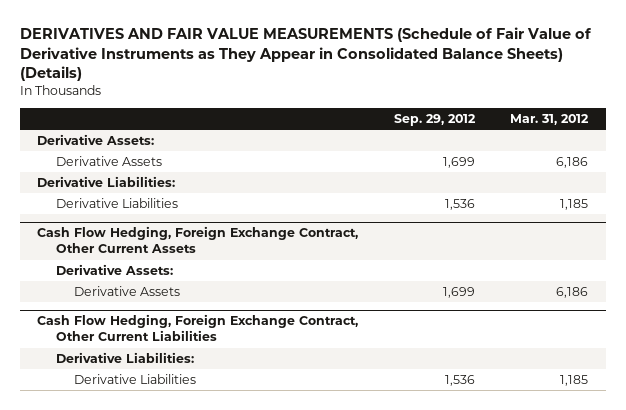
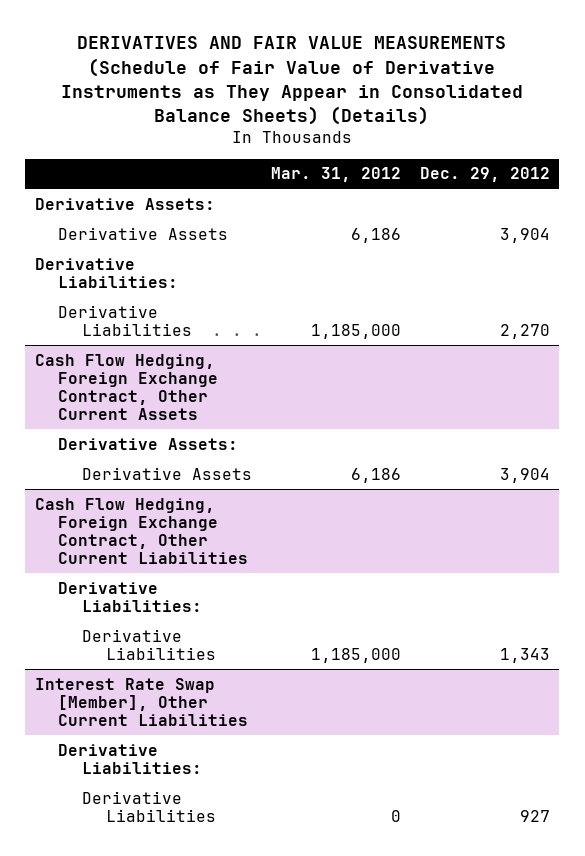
[393,113,476,126] Sep. 29, 2012 -> none
none -> [419,167,550,183] Dec. 29, 2012
[560,198,589,210] 1,185 -> [311,323,402,339] 1,185,000
[560,374,589,386] 1,185 -> [311,647,402,663] 1,185,000
none -> [34,677,249,726] Interest Rate Swap [Member], Other Current Liabilities
none -> [58,743,203,774] Derivative Liabilities:
none -> [82,790,216,822] Derivative Liabilities

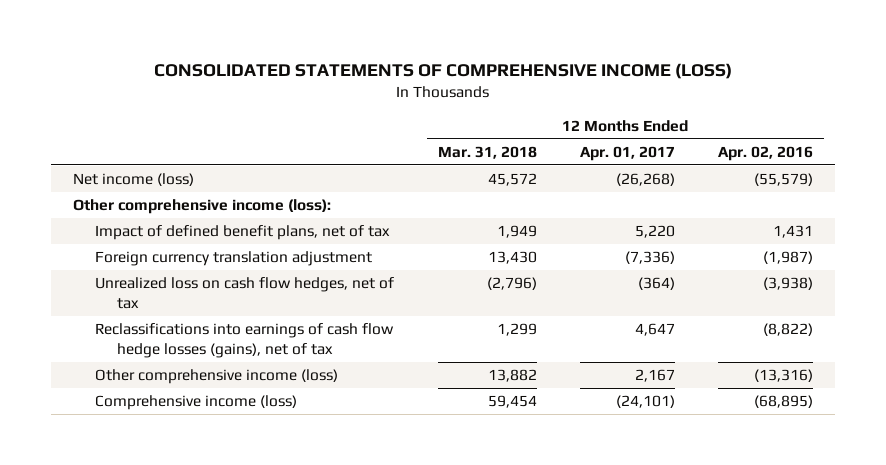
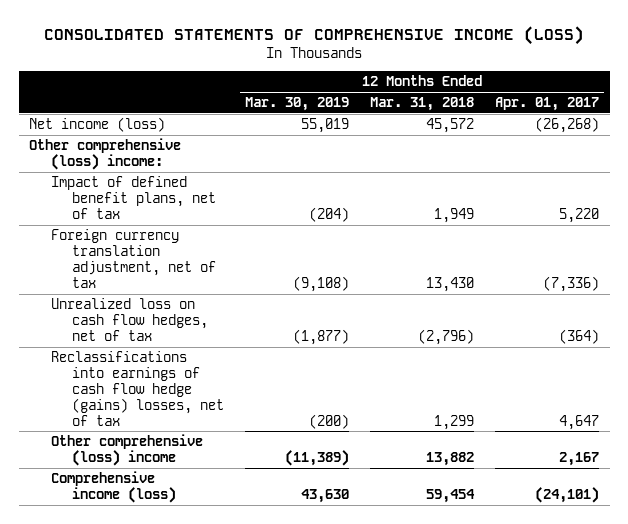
[718,145,814,161] Apr. 02, 2016 -> none
none -> [245,97,350,112] Mar. 30, 2019
[73,199,332,215] Other comprehensive income (loss): -> [29,138,182,171] Other comprehensive (loss) income:
[95,251,373,267] Foreign currency translation adjustment -> [50,229,217,288] Foreign currency translation adjustment, net of tax
[95,323,395,358] Reclassifications into earnings of cash flow hedge losses (gains), net of tax -> [50,351,225,426] Reclassifications into earnings of cash flow hedge (gains) losses, net of tax
[95,369,339,385] Other comprehensive income (loss) -> [50,434,203,467] Other comprehensive (loss) income

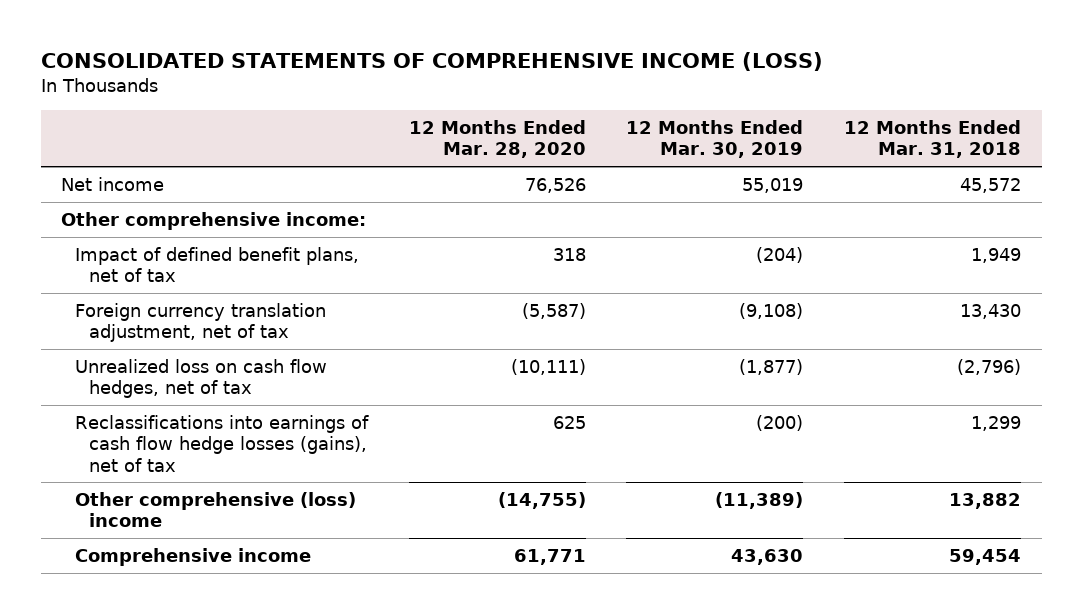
[495,97,600,112] Apr. 01, 2017 -> none
none -> [408,119,586,159] 12 Months Ended Mar. 28, 2020
[29,117,166,133] Net income (loss) -> [60,176,164,191] Net income
[29,138,182,171] Other comprehensive (loss) income: -> [60,211,366,230] Other comprehensive income:
[50,351,225,426] Reclassifications into earnings of cash flow hedge (gains) losses, net of tax -> [74,414,369,472] Reclassifications into earnings of cash flow hedge losses (gains), net of tax
[50,471,177,504] Comprehensive income (loss) -> [74,547,311,566] Comprehensive income

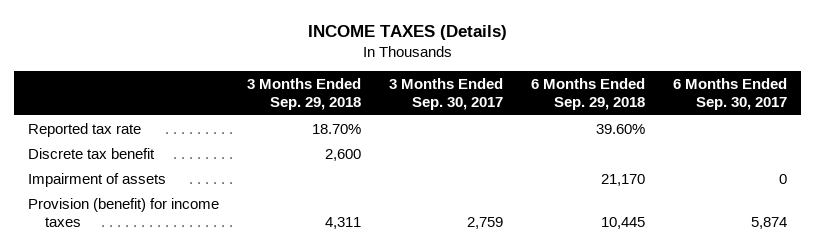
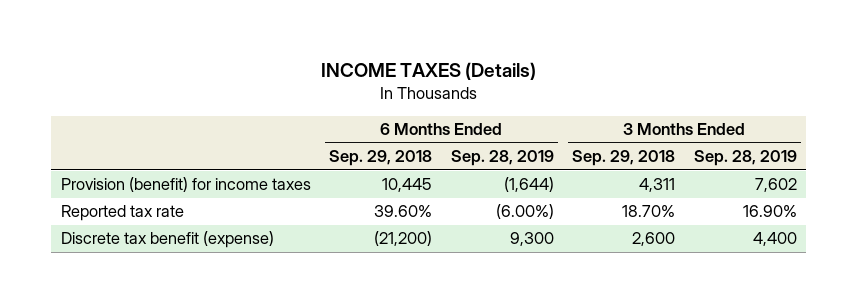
[389,78,504,111] 3 Months Ended Sep. 30, 2017 -> none
[673,78,788,111] 6 Months Ended Sep. 30, 2017 -> none
none -> [450,150,554,167] Sep. 28, 2019
none -> [693,150,797,167] Sep. 28, 2019
[27,147,155,159] Discrete tax benefit -> none
[27,172,166,187] Impairment of assets -> none
[27,122,141,137] Reported tax rate -> [60,205,184,222] Reported tax rate
none -> [60,231,274,249] Discrete tax benefit (expense)

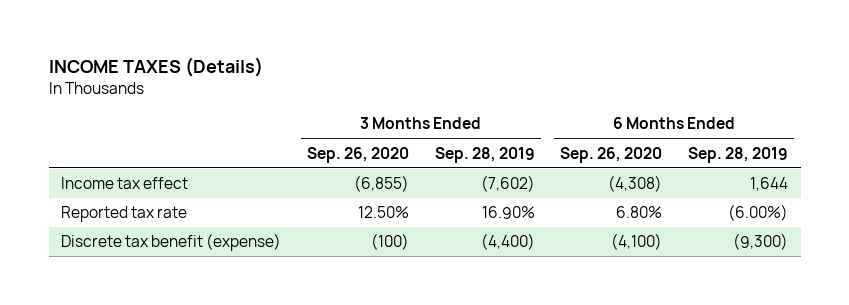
[329,150,433,167] Sep. 29, 2018 -> none
[572,150,676,167] Sep. 29, 2018 -> none
none -> [307,146,410,163] Sep. 26, 2020
none -> [560,146,663,163] Sep. 26, 2020
[60,177,311,193] Provision (benefit) for income taxes -> [61,177,189,190] Income tax effect
[503,177,554,193] (1,644) -> [749,177,788,192] 1,644
[754,178,797,193] 7,602 -> [480,175,535,193] (7,602)
[509,232,554,247] 9,300 -> [732,233,788,251] (9,300)
[752,232,797,247] 4,400 -> [480,233,535,251] (4,400)

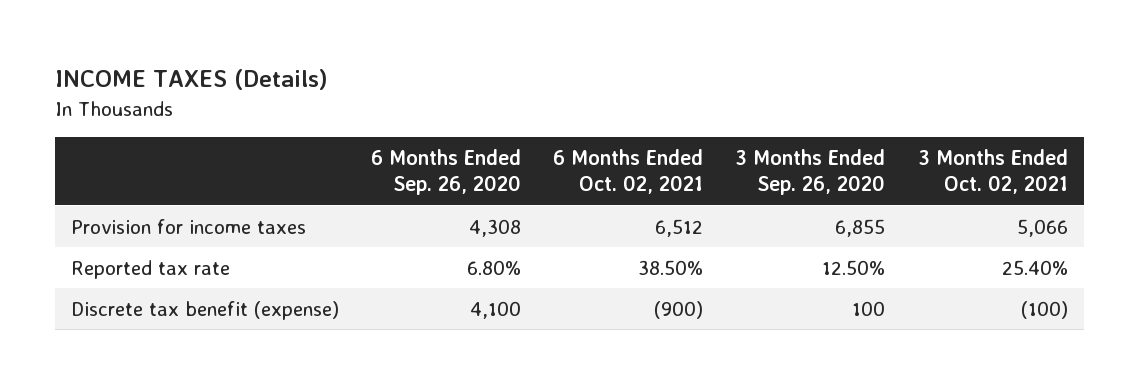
[434,146,535,163] Sep. 28, 2019 -> none
[687,146,788,163] Sep. 28, 2019 -> none
none -> [553,149,704,195] 6 Months Ended Oct. 02, 2021
none -> [917,149,1068,195] 3 Months Ended Oct. 02, 2021
[61,177,189,190] Income tax effect -> [70,218,306,234] Provision for income taxes
[354,175,410,193] (6,855) -> [835,218,886,237] 6,855
[608,175,663,193] (4,308) -> [468,218,521,237] 4,308
[371,233,410,251] (100) -> [852,300,886,316] 100
[611,233,663,251] (4,100) -> [469,300,521,319] 4,100

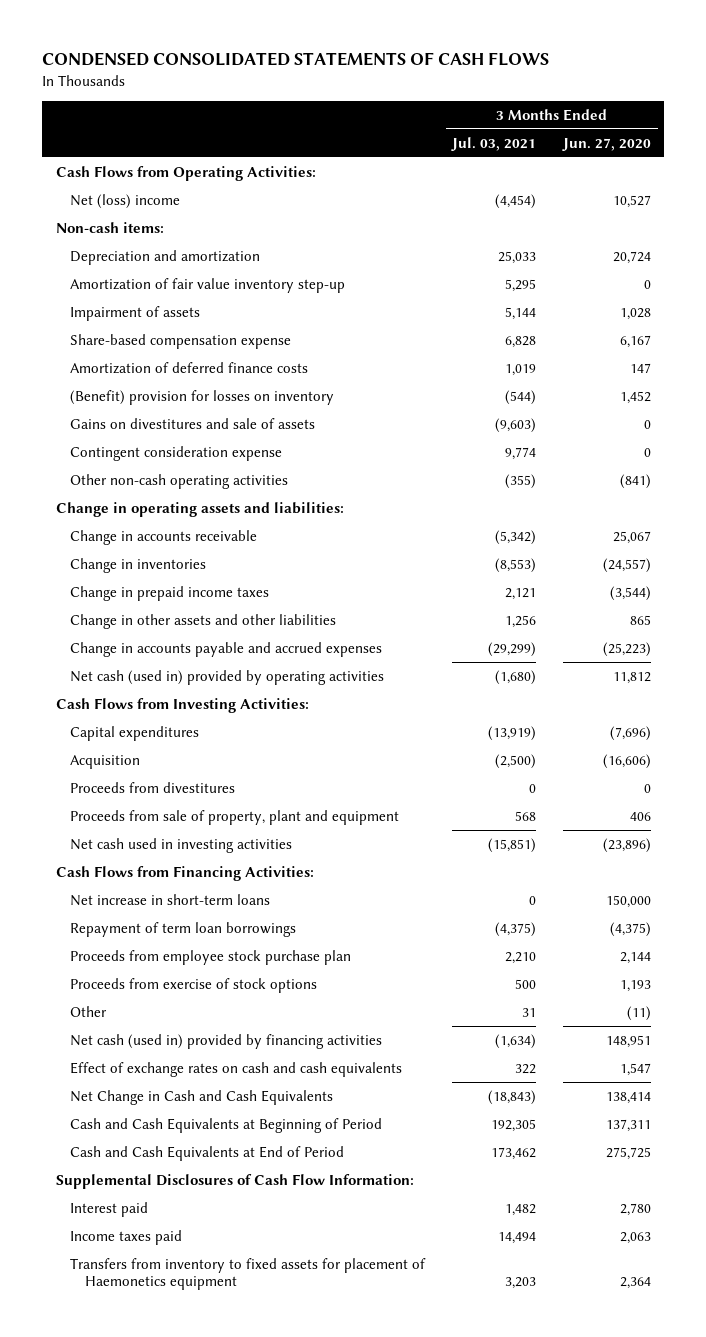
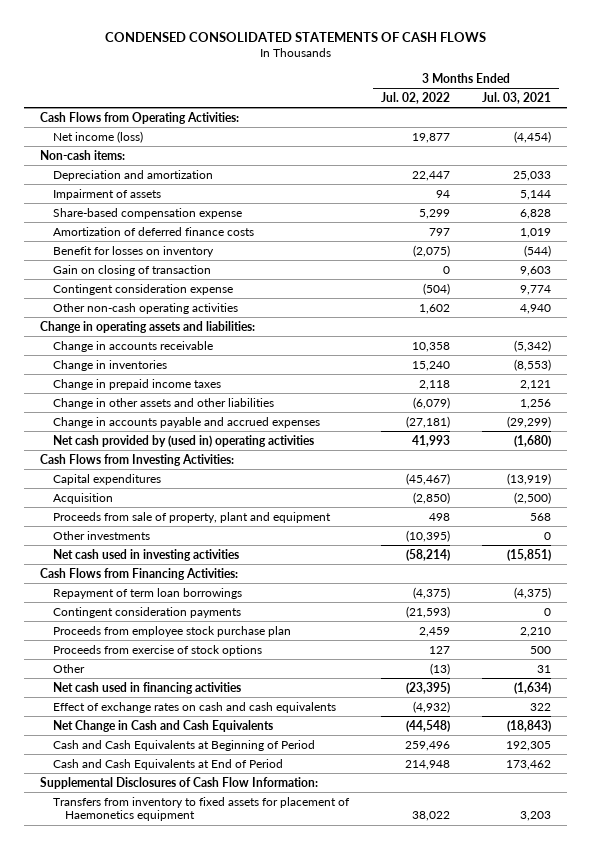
[561,137,651,151] Jun. 27, 2020 -> none
none -> [380,91,450,104] Jul. 02, 2022
[70,193,181,209] Net (loss) income -> [52,130,143,143] Net income (loss)
[70,277,346,293] Amortization of fair value inventory step-up -> none
[70,417,316,429] Gains on divestitures and sale of assets -> none
[70,389,335,405] (Benefit) provision for losses on inventory -> [52,245,214,257] Benefit for losses on inventory
none -> [52,264,211,276] Gain on closing of transaction
[505,473,537,489] (355) -> [520,303,552,314] 4,940
[70,669,385,685] Net cash (used in) provided by operating activities -> [52,434,314,447] Net cash provided by (used in) operating activities
[70,781,236,793] Proceeds from divestitures -> none
none -> [52,530,150,540] Other investments
[70,893,271,906] Net increase in short-term loans -> none
none -> [52,606,241,618] Contingent consideration payments
[70,1033,383,1049] Net cash (used in) provided by financing activities -> [52,681,241,694] Net cash used in financing activities
[70,1201,149,1217] Interest paid -> none
[70,1229,183,1245] Income taxes paid -> none

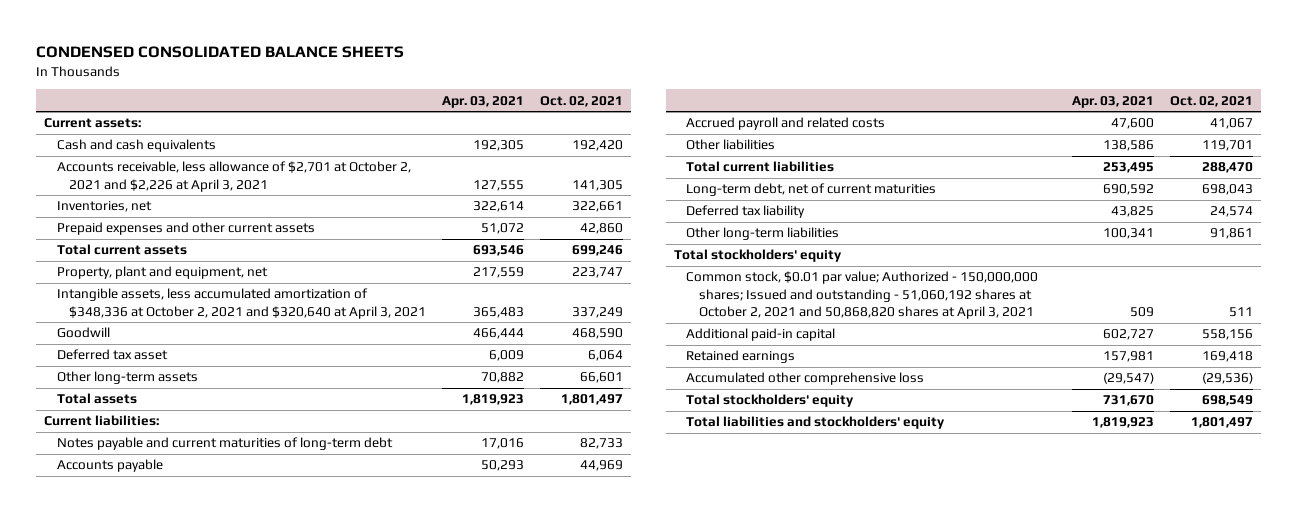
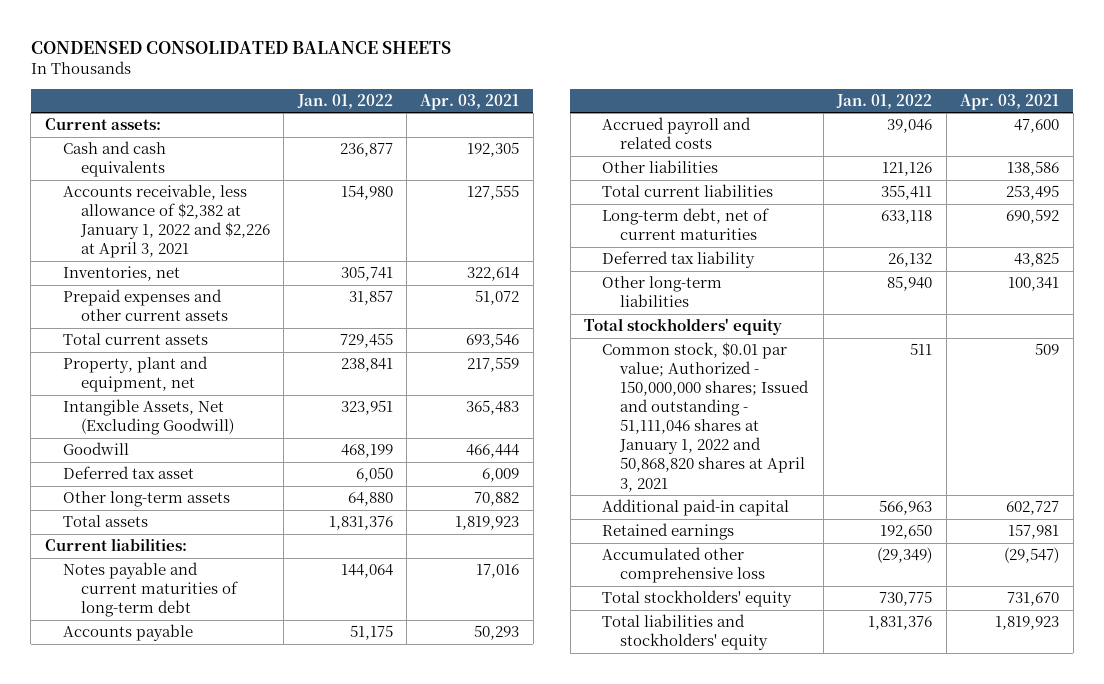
[540,95,624,107] Oct. 02, 2021 -> none
none -> [296,93,393,109] Jan. 01, 2022
[56,161,411,192] Accounts receivable, less allowance of $2,701 at October 2, 2021 and $2,226 at April 3, 2021 -> [62,184,270,259] Accounts receivable, less allowance of $2,382 at January 1, 2022 and $2,226 at April 3, 2021
[56,288,427,319] Intangible assets, less accumulated amortization of $348,336 at October 2, 2021 and $320,640 at April 3, 2021 -> [62,399,234,436] Intangible Assets, Net (Excluding Goodwill)
[686,271,1039,320] Common stock, $0.01 par value; Authorized - 150,000,000 shares; Issued and outstanding - 51,060,192 shares at October 2, 2021 and 50,868,820 shares at April 3, 2021 -> [602,342,810,492] Common stock, $0.01 par value; Authorized - 150,000,000 shares; Issued and outstanding - 51,111,046 shares at January 1, 2022 and 50,868,820 shares at April 3, 2021

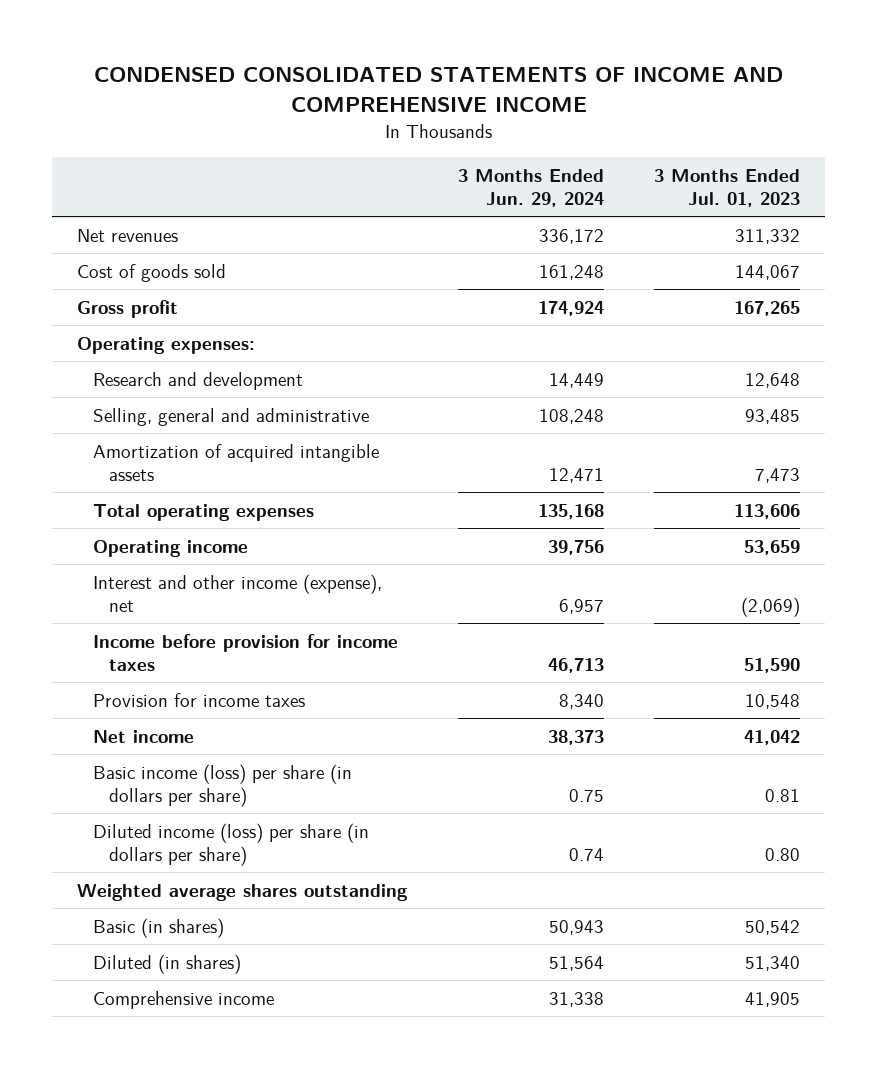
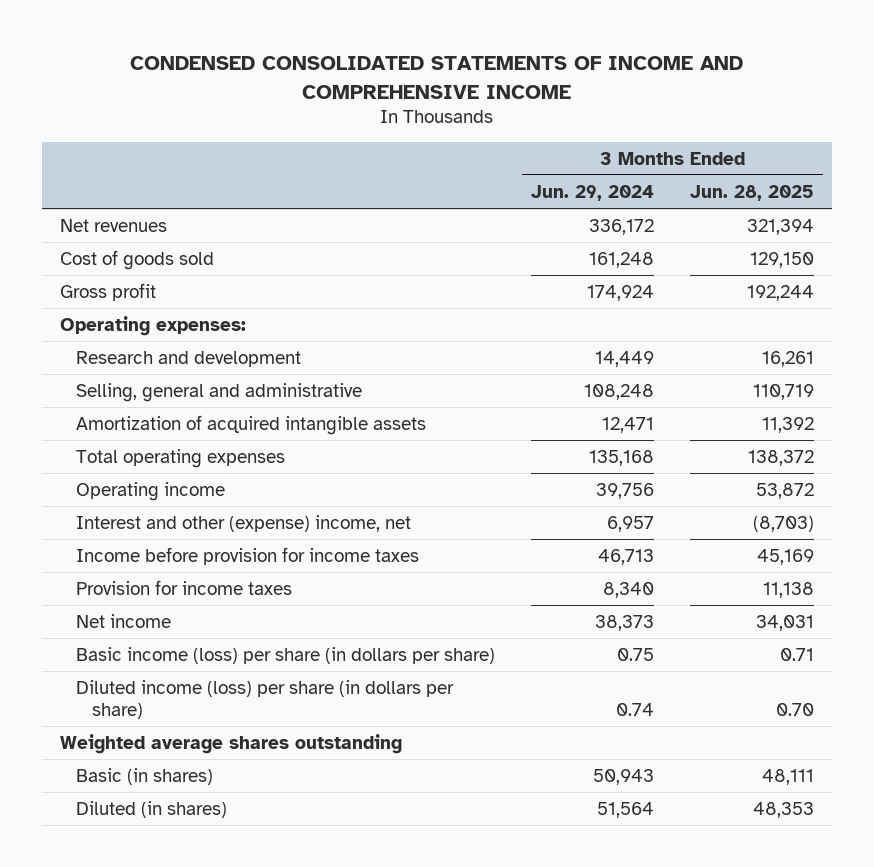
[653,169,800,208] 3 Months Ended Jul. 01, 2023 -> none
none -> [690,184,815,201] Jun. 28, 2025
[93,573,383,612] Interest and other income (expense), net -> [75,514,411,532] Interest and other (expense) income, net
[93,990,275,1009] Comprehensive income -> none

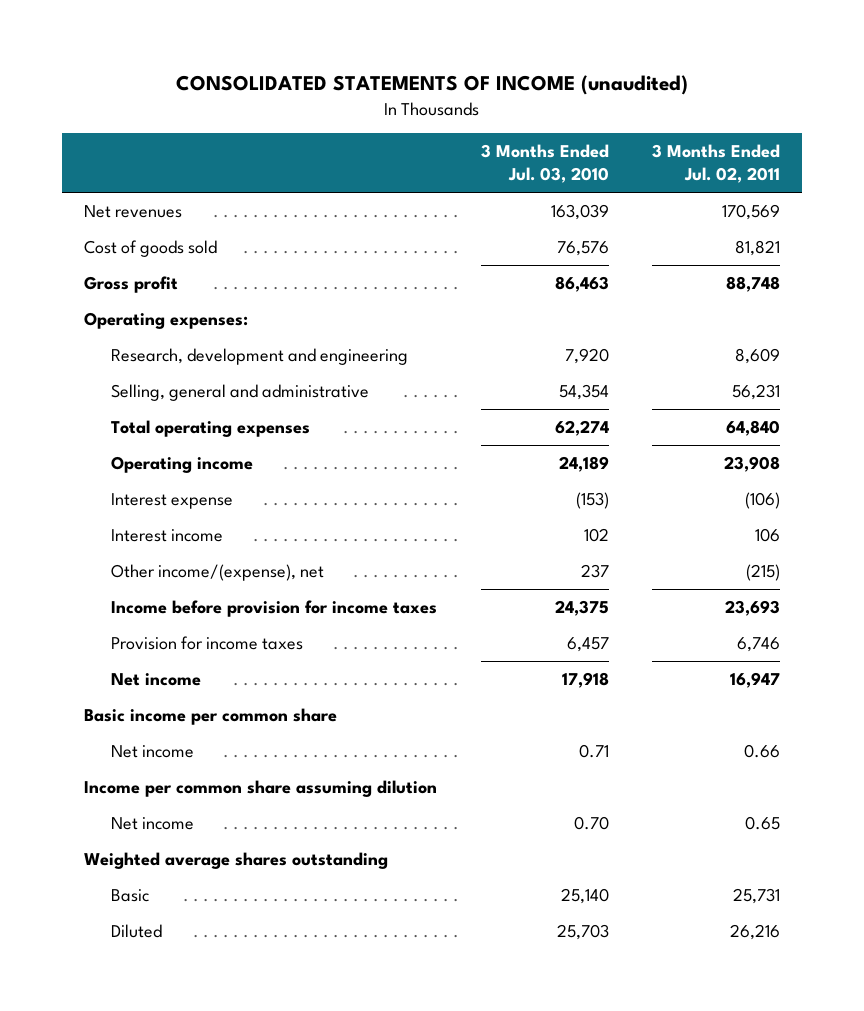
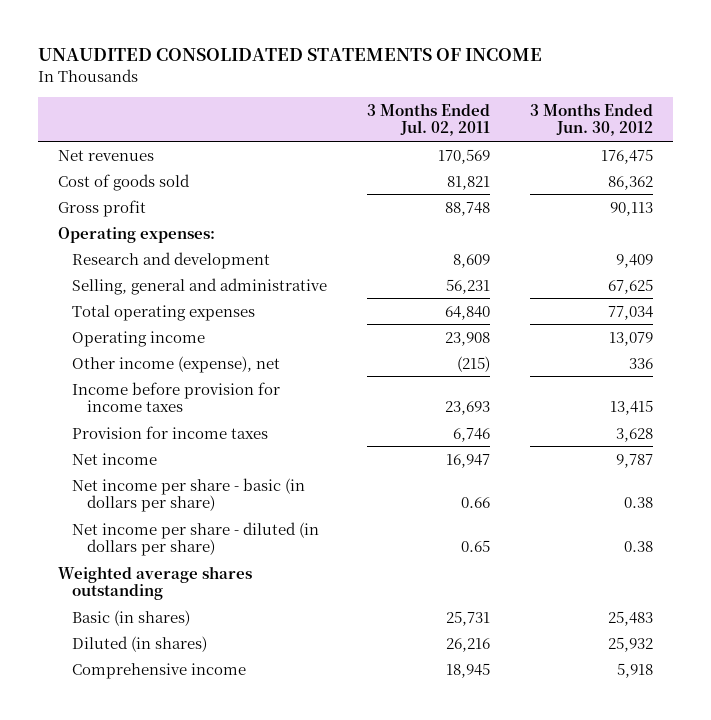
[175,75,688,96] CONSOLIDATED STATEMENTS OF INCOME (unaudited) -> [37,48,542,62] UNAUDITED CONSOLIDATED STATEMENTS OF INCOME
[480,144,609,183] 3 Months Ended Jul. 03, 2010 -> none
none -> [530,102,654,137] 3 Months Ended Jun. 30, 2012
[111,348,409,366] Research, development and engineering -> [72,251,271,269] Research and development
[111,493,234,510] Interest expense -> none
[111,529,224,543] Interest income -> none
[111,564,325,582] Other income/(expense), net -> [72,355,281,373] Other income (expense), net
[83,708,337,726] Basic income per common share -> none
[83,780,437,798] Income per common share assuming dilution -> none
[111,745,195,759] Net income -> [72,477,306,513] Net income per share - basic (in dollars per share)
[111,817,195,831] Net income -> [72,521,320,557] Net income per share - diluted (in dollars per share)
[111,889,150,903] Basic -> [72,609,191,626] Basic (in shares)
[111,924,163,939] Diluted -> [72,635,208,652] Diluted (in shares)
none -> [72,662,247,679] Comprehensive income

